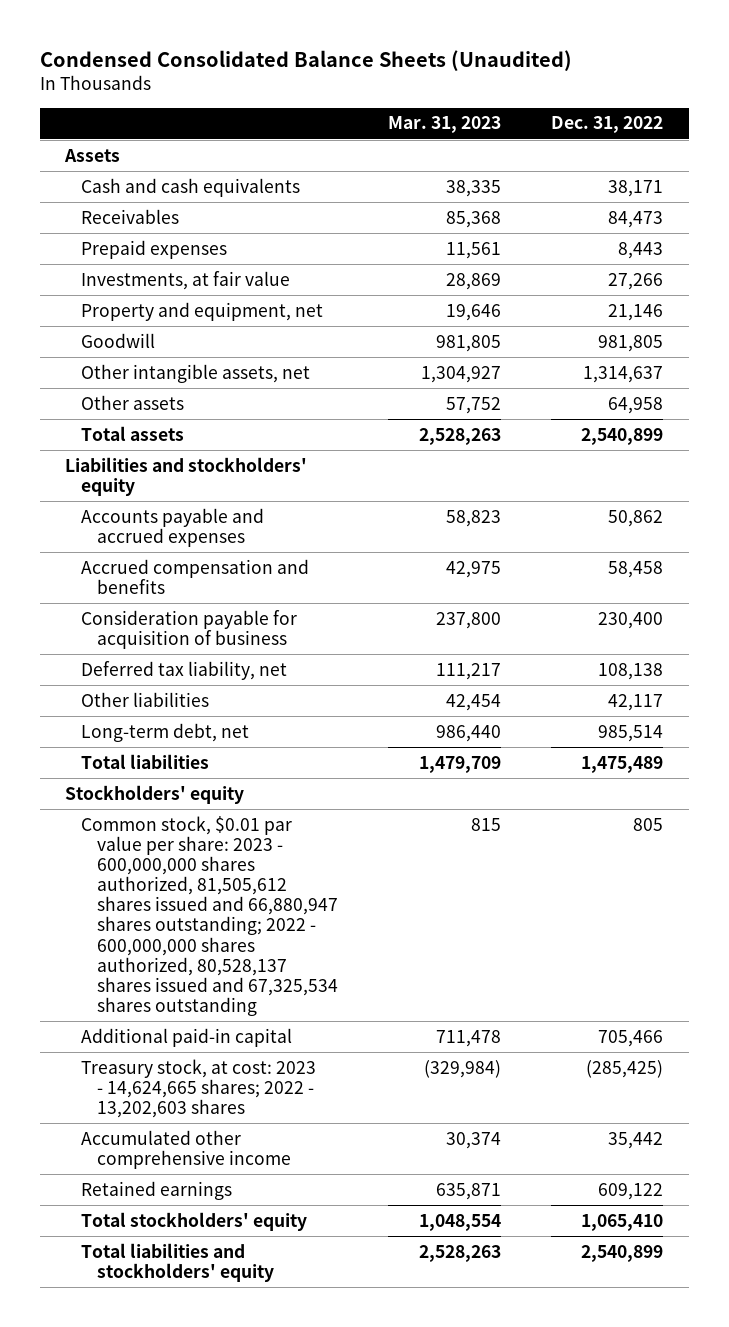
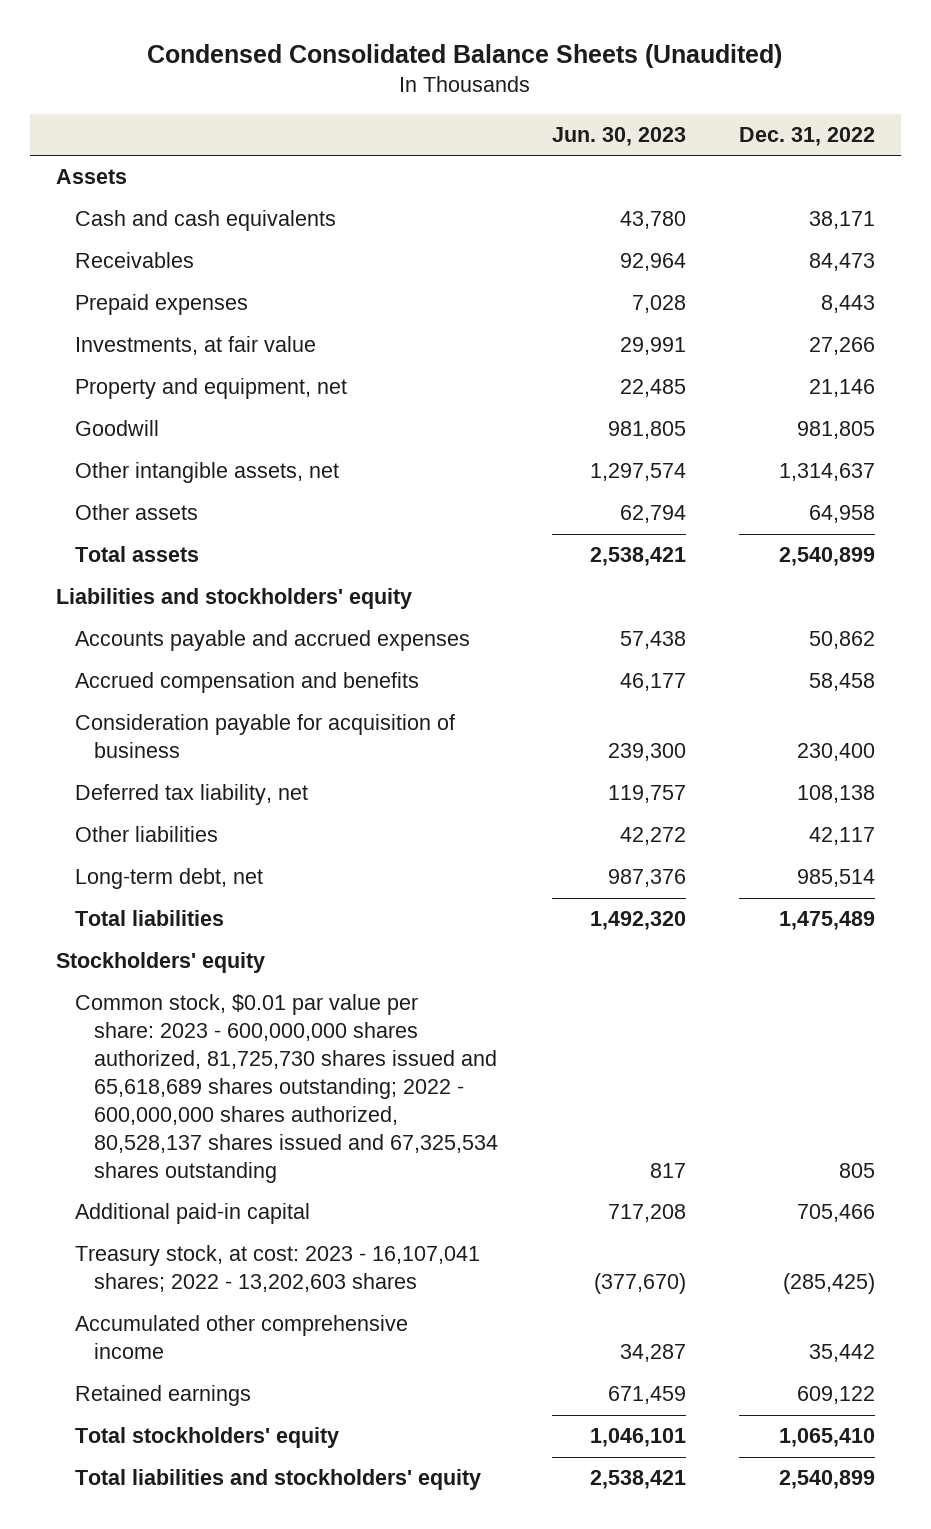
[388,116,502,134] Mar. 31, 2023 -> none
none -> [551,126,686,146] Jun. 30, 2023
[81,815,339,1016] Common stock, $0.01 par value per share: 2023 - 600,000,000 shares authorized, 81,505,612 shares issued and 66,880,947 shares outstanding; 2022 - 600,000,000 shares authorized, 80,528,137 shares issued and 67,325,534 shares outstanding -> [75,994,499,1183] Common stock, $0.01 par value per share: 2023 - 600,000,000 shares authorized, 81,725,730 shares issued and 65,618,689 shares outstanding; 2022 - 600,000,000 shares authorized, 80,528,137 shares issued and 67,325,534 shares outstanding
[81,1058,317,1119] Treasury stock, at cost: 2023 - 14,624,665 shares; 2022 - 13,202,603 shares -> [75,1245,481,1293] Treasury stock, at cost: 2023 - 16,107,041 shares; 2022 - 13,202,603 shares

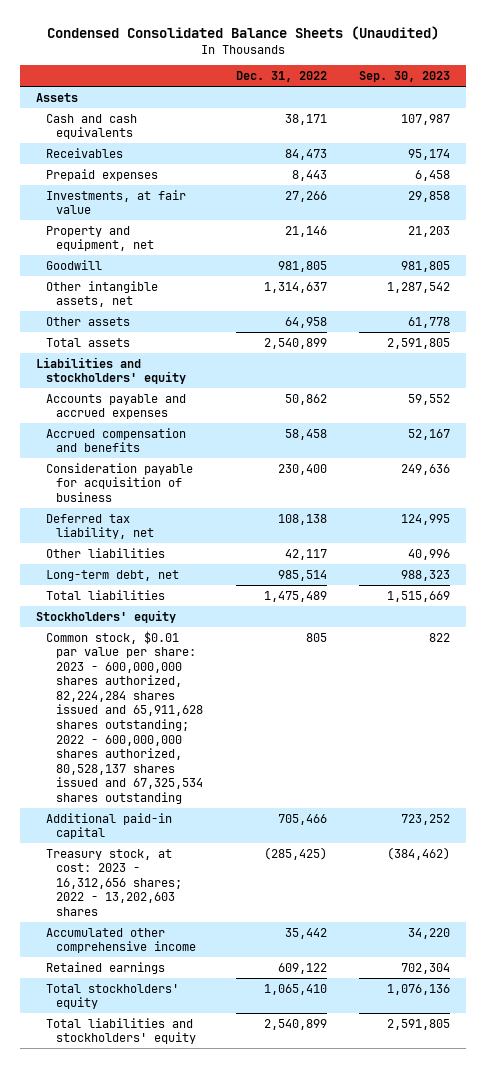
[551,126,686,146] Jun. 30, 2023 -> none
none -> [359,71,451,83] Sep. 30, 2023
[75,994,499,1183] Common stock, $0.01 par value per share: 2023 - 600,000,000 shares authorized, 81,725,730 shares issued and 65,618,689 shares outstanding; 2022 - 600,000,000 shares authorized, 80,528,137 shares issued and 67,325,534 shares outstanding -> [46,630,204,804] Common stock, $0.01 par value per share: 2023 - 600,000,000 shares authorized, 82,224,284 shares issued and 65,911,628 shares outstanding; 2022 - 600,000,000 shares authorized, 80,528,137 shares issued and 67,325,534 shares outstanding
[75,1245,481,1293] Treasury stock, at cost: 2023 - 16,107,041 shares; 2022 - 13,202,603 shares -> [46,848,183,916] Treasury stock, at cost: 2023 - 16,312,656 shares; 2022 - 13,202,603 shares

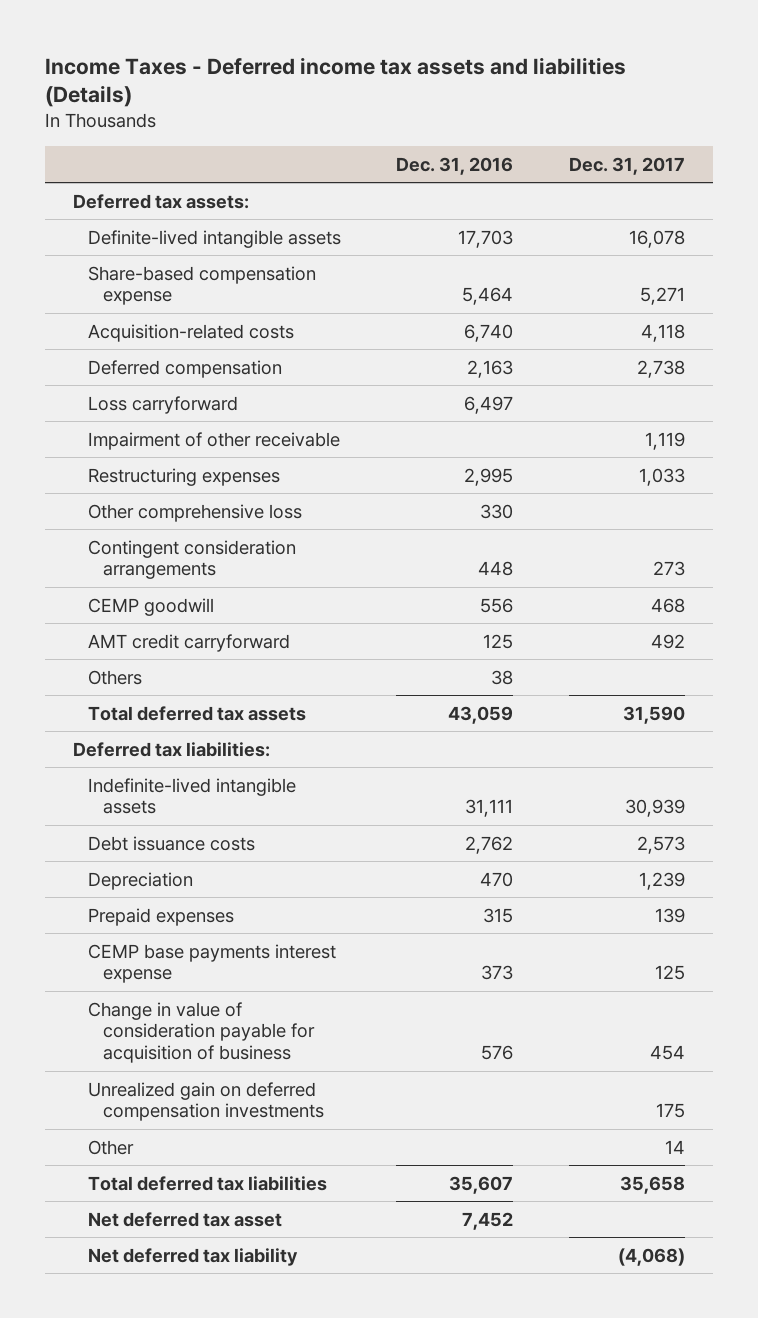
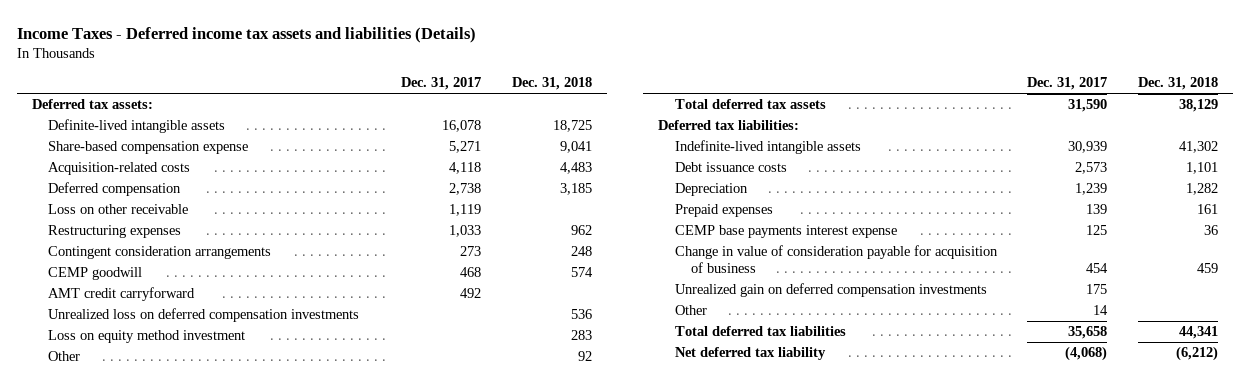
[396,156,514,175] Dec. 31, 2016 -> none
none -> [511,77,592,91] Dec. 31, 2018
[87,395,238,414] Loss carryforward -> none
[87,431,340,450] Impairment of other receivable -> [48,204,189,215] Loss on other receivable
[87,503,302,522] Other comprehensive loss -> none
none -> [48,308,360,323] Unrealized loss on deferred compensation investments
none -> [48,330,246,344] Loss on equity method investment
[87,669,142,685] Others -> [48,351,81,362] Other
[87,1211,282,1227] Net deferred tax asset -> none

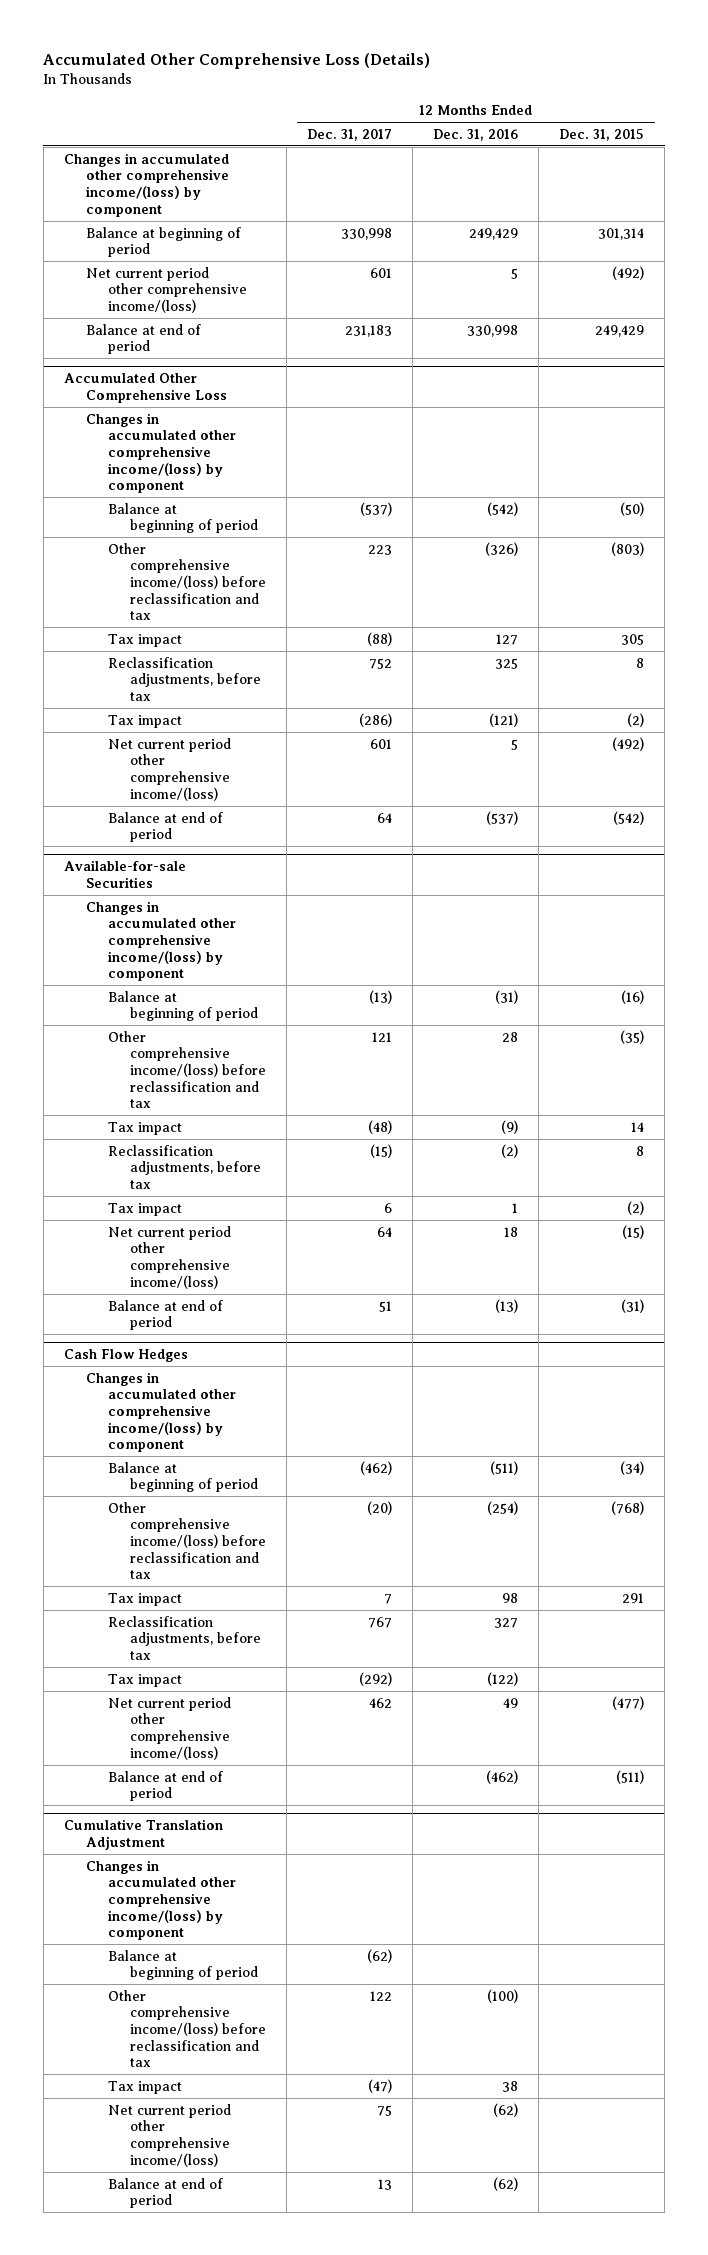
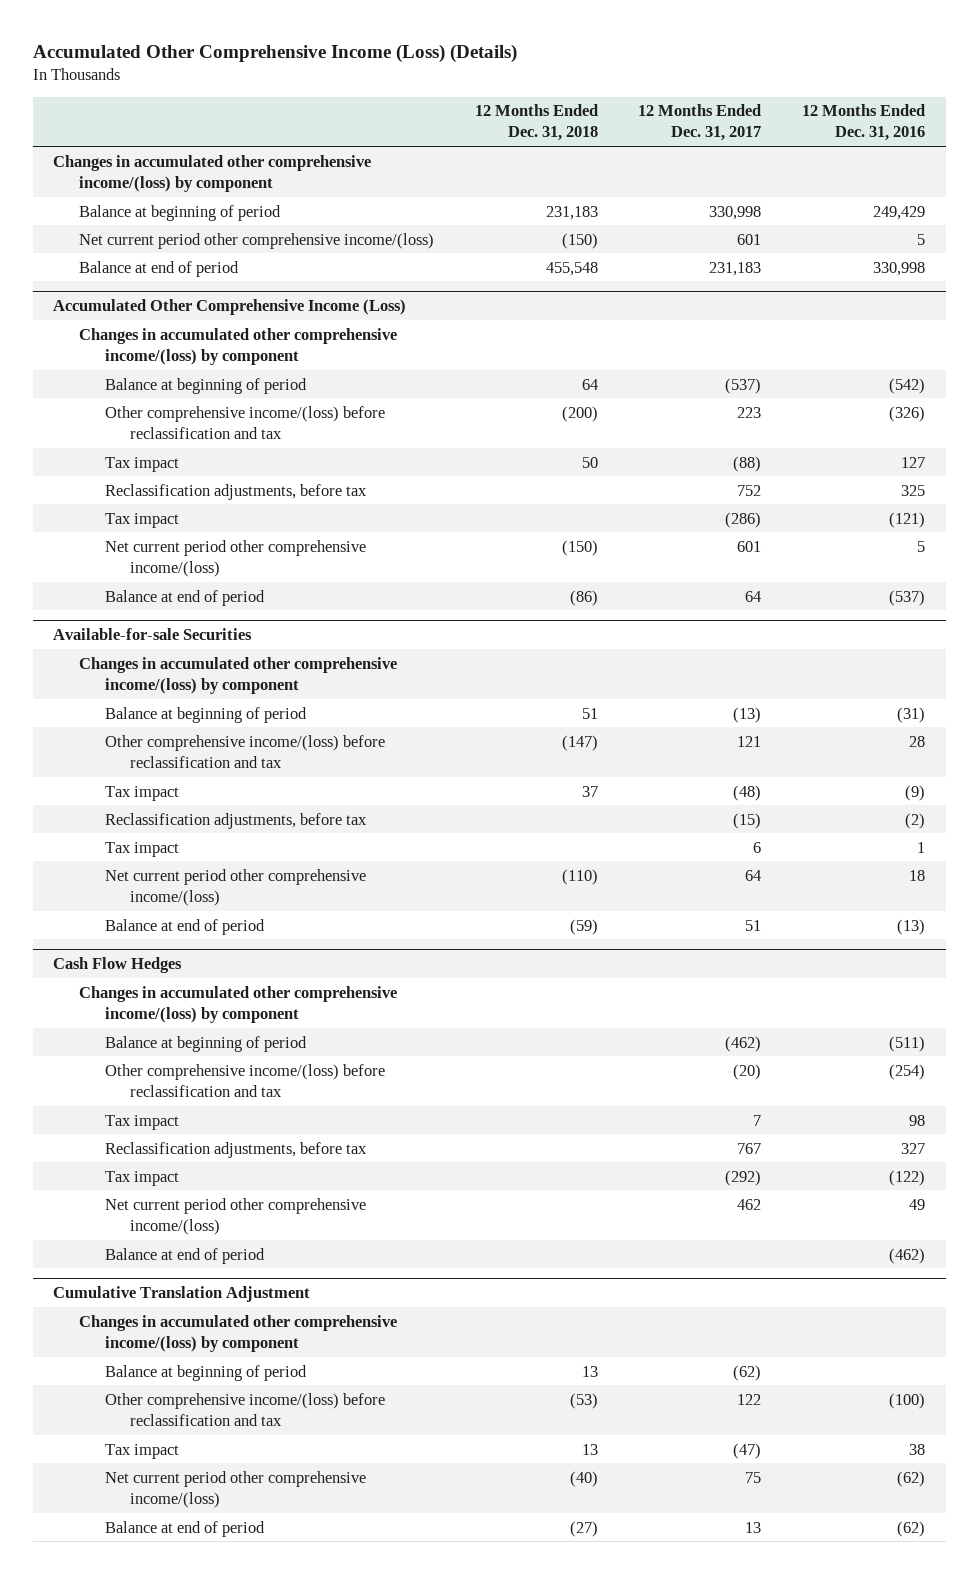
[43,53,431,70] Accumulated Other Comprehensive Loss (Details) -> [32,44,517,64] Accumulated Other Comprehensive Income (Loss) (Details)
[559,128,645,141] Dec. 31, 2015 -> none
none -> [474,104,598,142] 12 Months Ended Dec. 31, 2018
[63,373,228,403] Accumulated Other Comprehensive Loss -> [53,299,407,316] Accumulated Other Comprehensive Income (Loss)

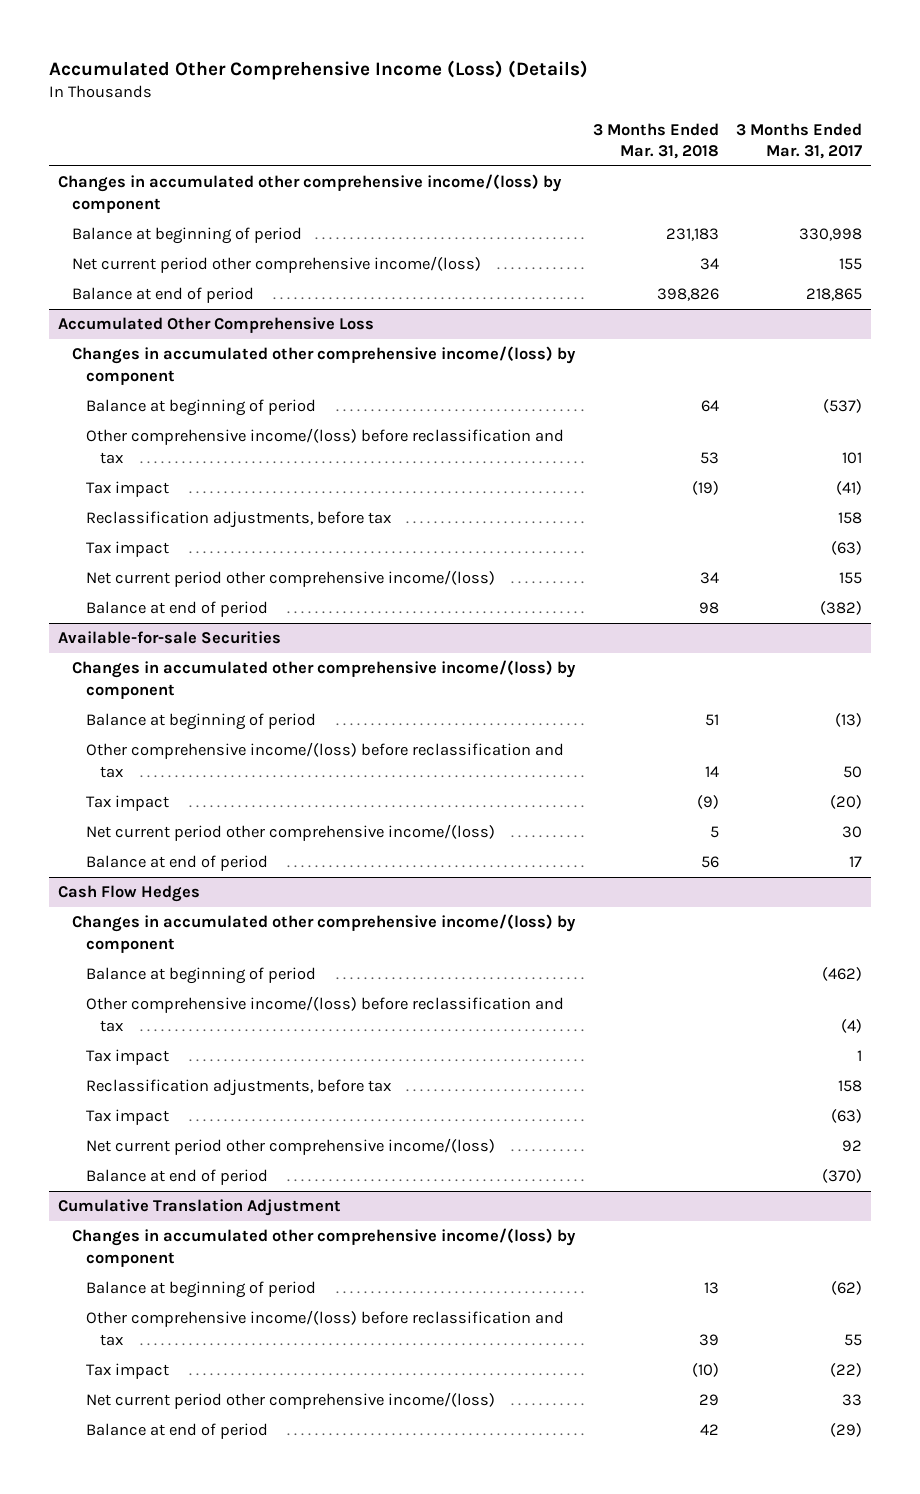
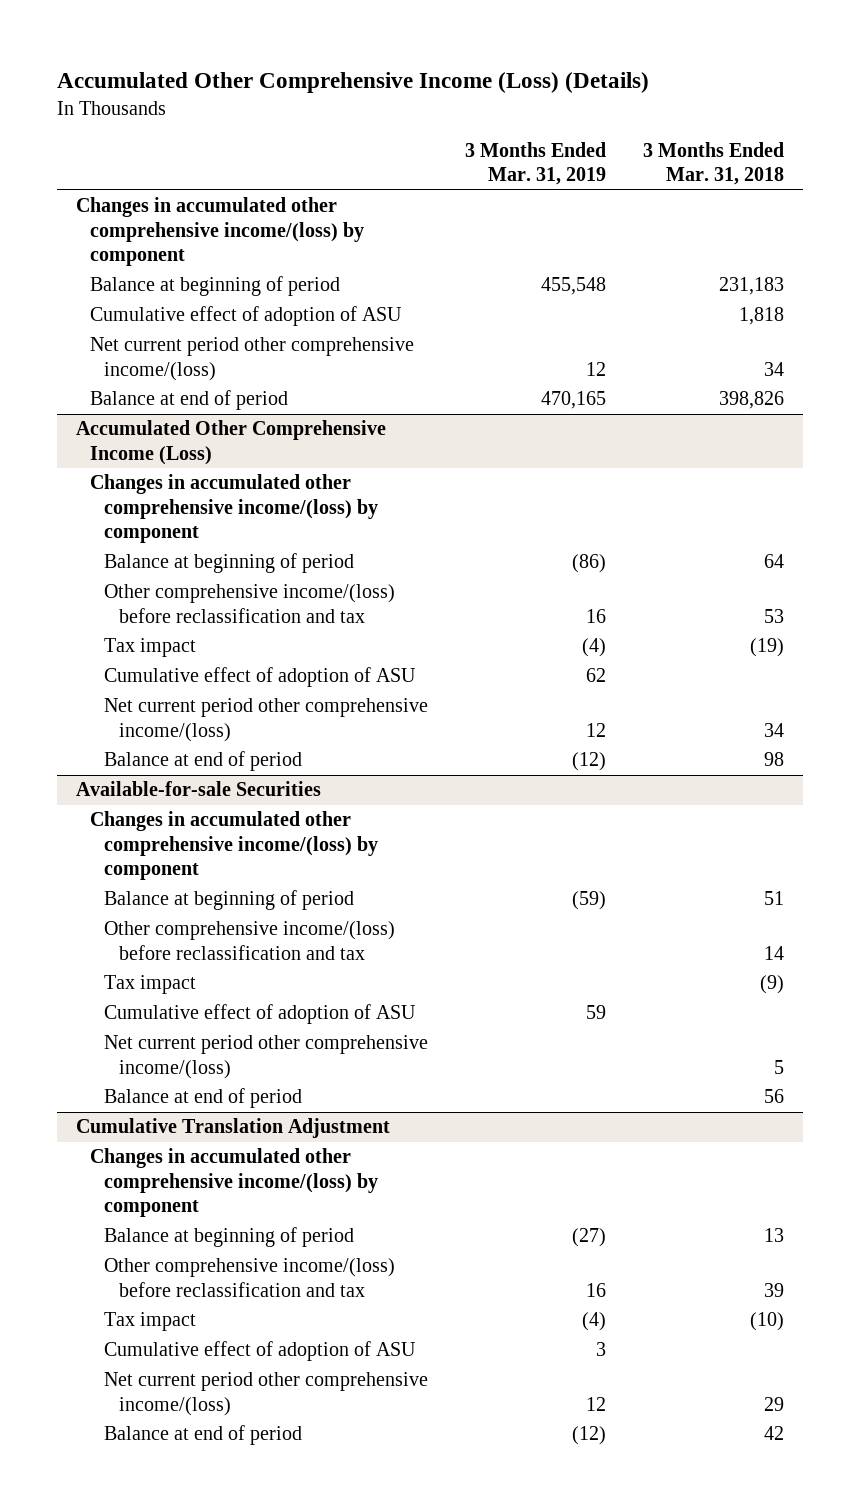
[736,122,863,159] 3 Months Ended Mar. 31, 2017 -> none
none -> [465,141,607,186] 3 Months Ended Mar. 31, 2019
none -> [90,306,403,327] Cumulative effect of adoption of ASU
[57,317,374,334] Accumulated Other Comprehensive Loss -> [75,420,386,465] Accumulated Other Comprehensive Income (Loss)
[86,511,392,529] Reclassification adjustments, before tax -> none
[86,541,170,558] Tax impact -> none
none -> [104,667,417,688] Cumulative effect of adoption of ASU
none -> [104,1004,417,1025] Cumulative effect of adoption of ASU
[57,885,200,903] Cash Flow Hedges -> none
[72,914,577,953] Changes in accumulated other comprehensive income/(loss) by component -> none
[86,967,317,985] Balance at beginning of period -> none
[86,996,565,1032] Other comprehensive income/(loss) before reclassification and tax -> none
[86,1049,170,1066] Tax impact -> none
[86,1079,392,1097] Reclassification adjustments, before tax -> none
[86,1109,170,1126] Tax impact -> none
[86,1138,496,1156] Net current period other comprehensive income/(loss) -> none
[86,1169,269,1186] Balance at end of period -> none
none -> [104,1341,417,1362] Cumulative effect of adoption of ASU

